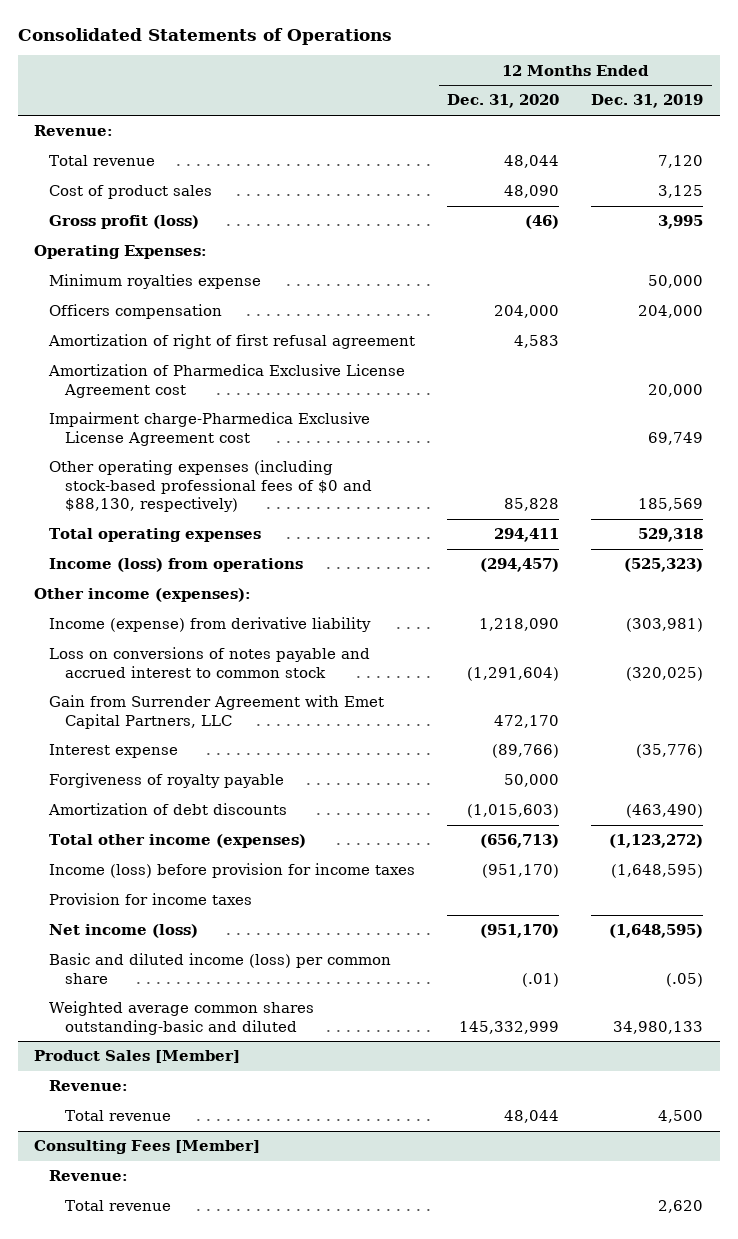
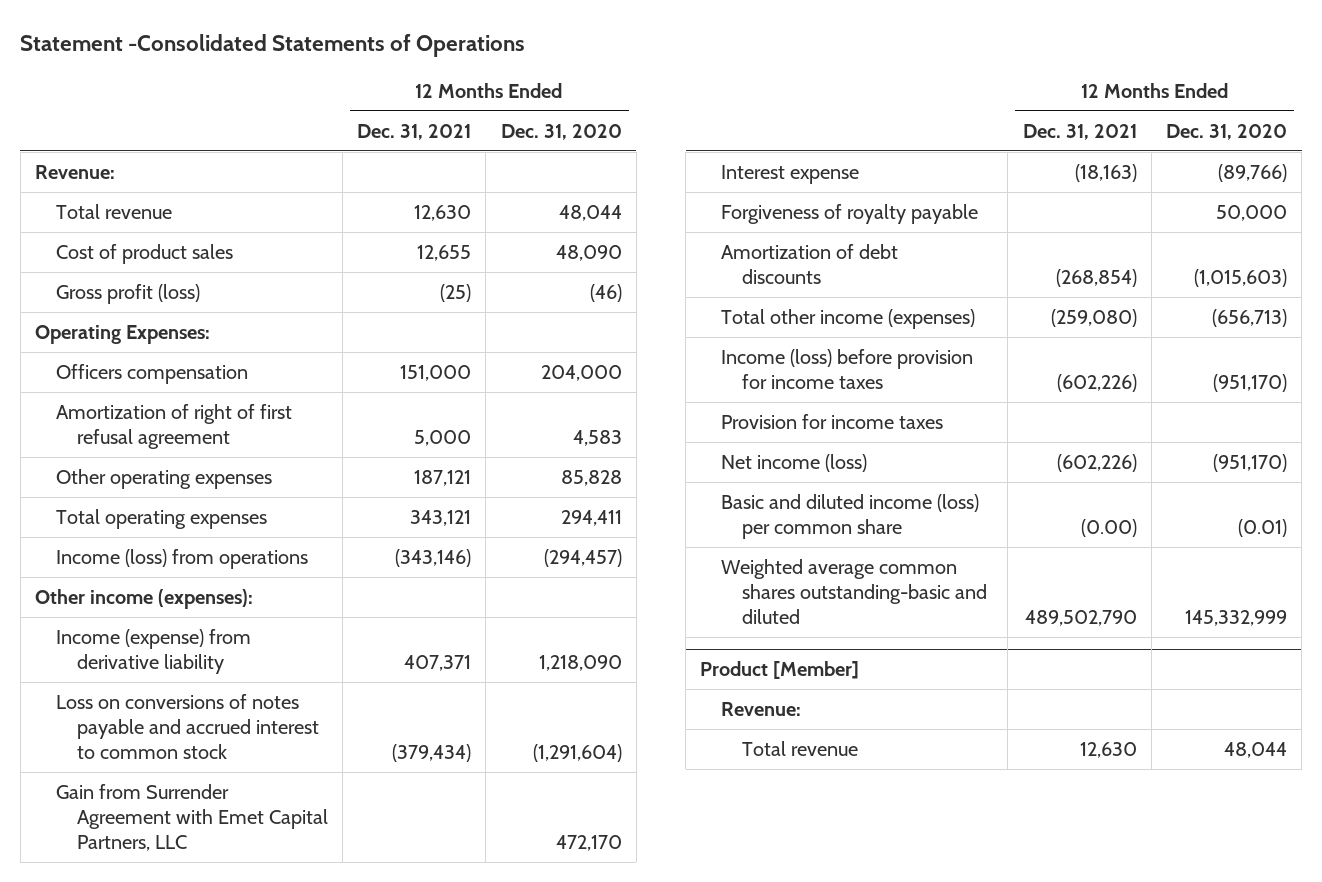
[18,27,393,45] Consolidated Statements of Operations -> [20,33,526,57] Statement -Consolidated Statements of Operations
[591,94,704,109] Dec. 31, 2019 -> none
none -> [357,123,472,140] Dec. 31, 2021
[49,274,262,290] Minimum royalties expense -> none
[48,364,406,398] Amortization of Pharmedica Exclusive License Agreement cost -> none
[49,412,371,446] Impairment charge-Pharmedica Exclusive License Agreement cost -> none
[49,460,372,513] Other operating expenses (including stock-based professional fees of $0 and $88,130, respectively) -> [55,468,272,489] Other operating expenses
[522,972,560,987] (.01) -> [1237,518,1287,537] (0.01)
[34,1050,241,1064] Product Sales [Member] -> [700,661,860,680] Product [Member]
[34,1140,261,1155] Consulting Fees [Member] -> none
[49,1170,129,1182] Revenue: -> none
[64,1200,171,1212] Total revenue -> none

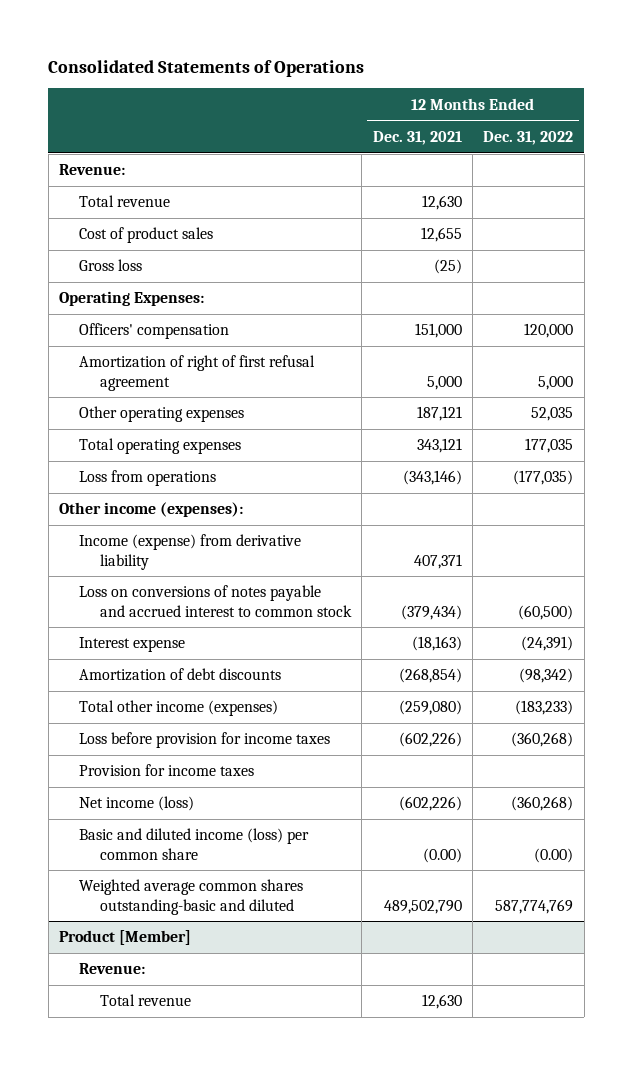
[20,33,526,57] Statement -Consolidated Statements of Operations -> [48,59,365,77] Consolidated Statements of Operations
[500,123,622,140] Dec. 31, 2020 -> none
none -> [483,130,574,145] Dec. 31, 2022
[55,283,200,304] Gross profit (loss) -> [79,259,143,272] Gross loss
[55,363,248,384] Officers compensation -> [79,323,230,340] Officers' compensation
[55,548,308,569] Income (loss) from operations -> [79,470,217,487] Loss from operations
[55,783,328,851] Gain from Surrender Agreement with Emet Capital Partners, LLC -> none
[721,203,979,224] Forgiveness of royalty payable -> none
[721,348,974,389] Income (loss) before provision for income taxes -> [79,732,331,749] Loss before provision for income taxes

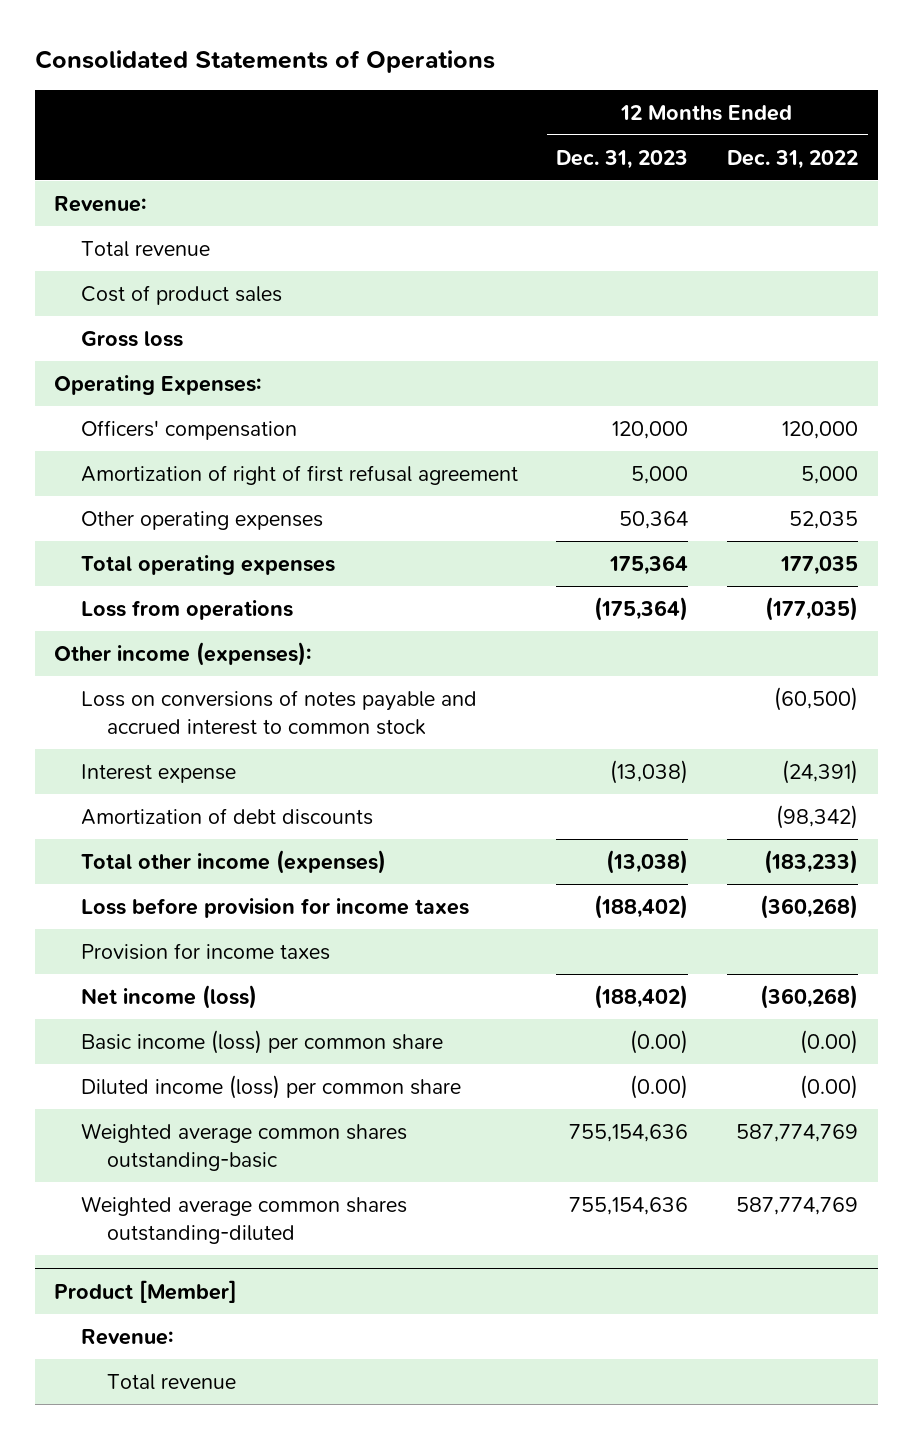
[372,130,462,145] Dec. 31, 2021 -> none
none -> [556,149,689,169] Dec. 31, 2023
[79,534,302,570] Income (expense) from derivative liability -> none
[79,828,310,860] Basic and diluted income (loss) per common share -> [80,1029,443,1054] Basic income (loss) per common share
none -> [80,1074,461,1099] Diluted income (loss) per common share
[79,879,304,915] Weighted average common shares outstanding-basic and diluted -> [80,1122,407,1171] Weighted average common shares outstanding-basic
none -> [80,1195,407,1244] Weighted average common shares outstanding-diluted

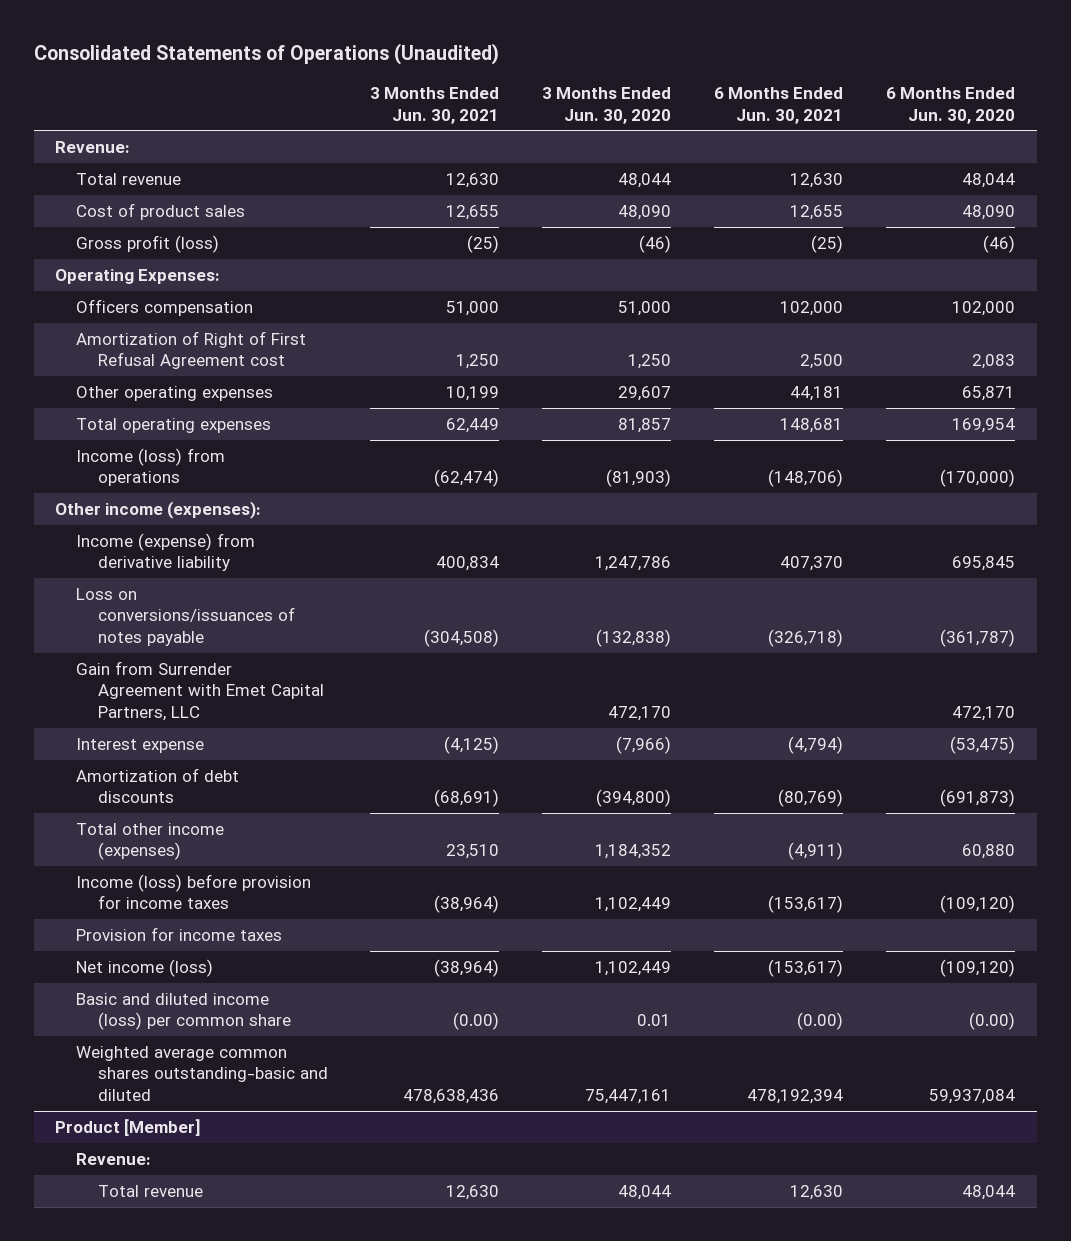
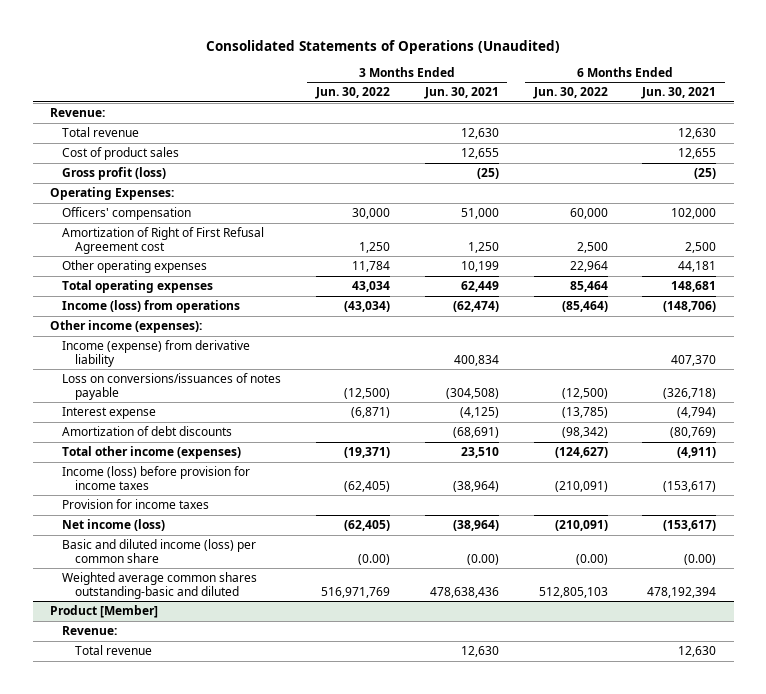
[542,87,672,124] 3 Months Ended Jun. 30, 2020 -> none
[886,87,1016,124] 6 Months Ended Jun. 30, 2020 -> none
none -> [315,87,391,100] Jun. 30, 2022
none -> [532,87,608,100] Jun. 30, 2022
[76,298,254,316] Officers compensation -> [62,207,192,221] Officers' compensation
[76,660,324,722] Gain from Surrender Agreement with Emet Capital Partners, LLC -> none

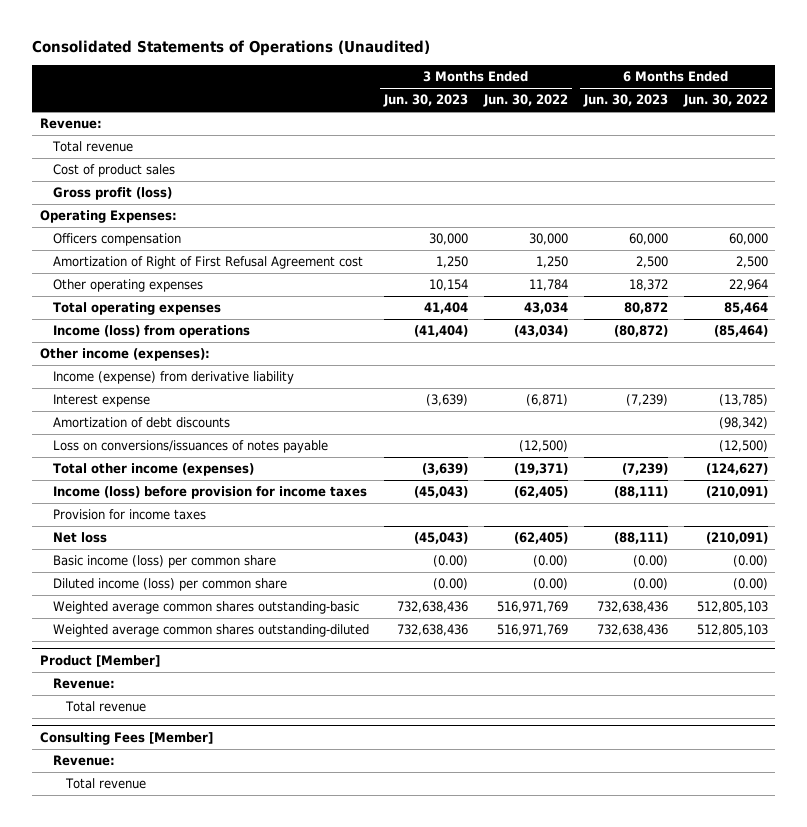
[423,87,499,100] Jun. 30, 2021 -> none
[641,87,717,100] Jun. 30, 2021 -> none
none -> [383,94,469,108] Jun. 30, 2023
none -> [582,94,668,108] Jun. 30, 2023
[62,207,192,221] Officers' compensation -> [52,233,181,247] Officers compensation
[62,373,282,400] Loss on conversions/issuances of notes payable -> [52,440,328,454] Loss on conversions/issuances of notes payable
[62,519,166,532] Net income (loss) -> [52,532,107,544] Net loss
[62,539,257,563] Basic and diluted income (loss) per common share -> [52,555,276,569] Basic income (loss) per common share
none -> [52,578,287,592] Diluted income (loss) per common share
[62,572,258,599] Weighted average common shares outstanding-basic and diluted -> [52,601,359,615] Weighted average common shares outstanding-basic
none -> [52,624,369,638] Weighted average common shares outstanding-diluted
none -> [39,732,213,746] Consulting Fees [Member]
none -> [52,755,115,767] Revenue:
none -> [64,778,146,790] Total revenue

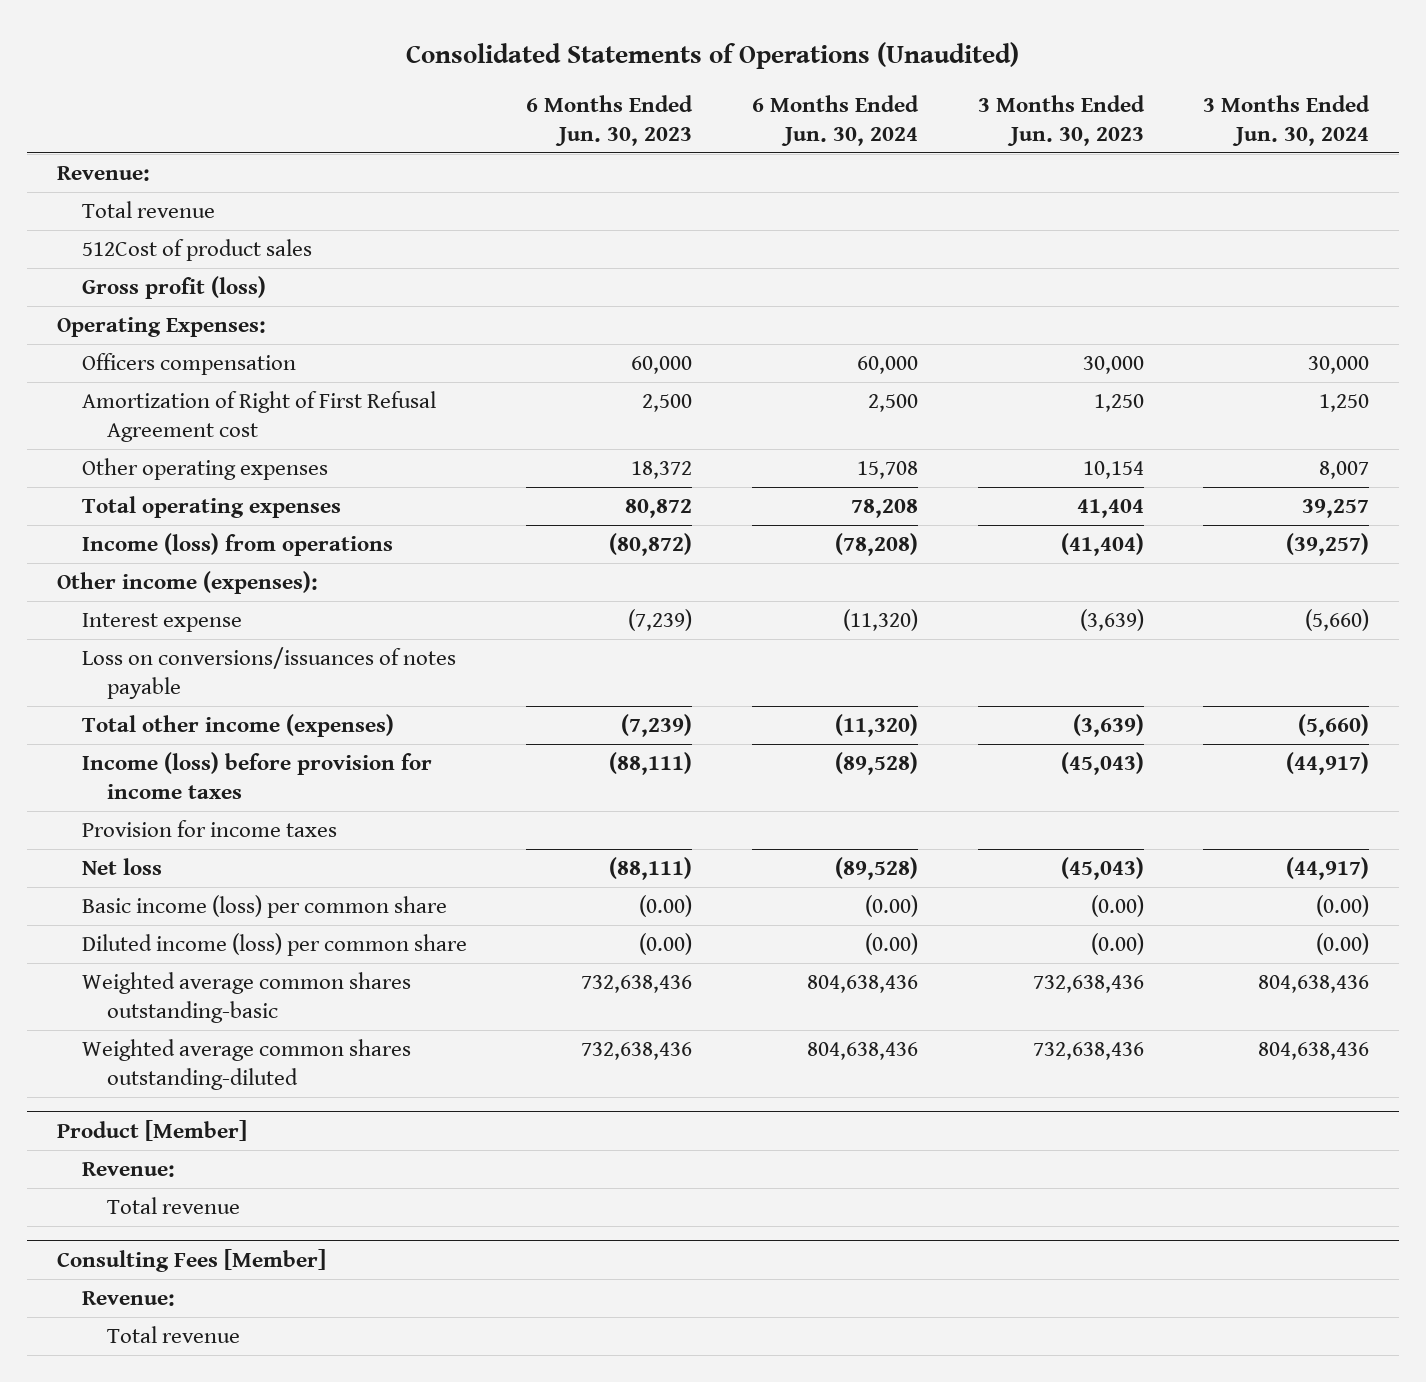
[483,94,569,108] Jun. 30, 2022 -> none
[682,94,768,108] Jun. 30, 2022 -> none
none -> [751,95,919,147] 6 Months Ended Jun. 30, 2024
none -> [1203,95,1371,147] 3 Months Ended Jun. 30, 2024
[52,164,175,178] Cost of product sales -> [81,239,312,262] 512Cost of product sales
[52,371,294,385] Income (expense) from derivative liability -> none
[52,417,230,429] Amortization of debt discounts -> none

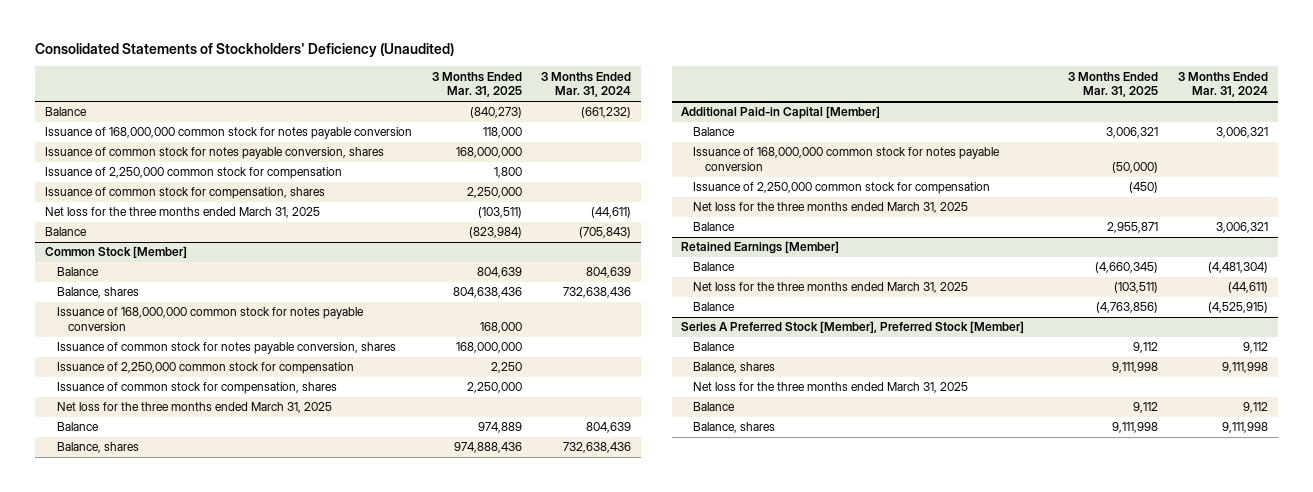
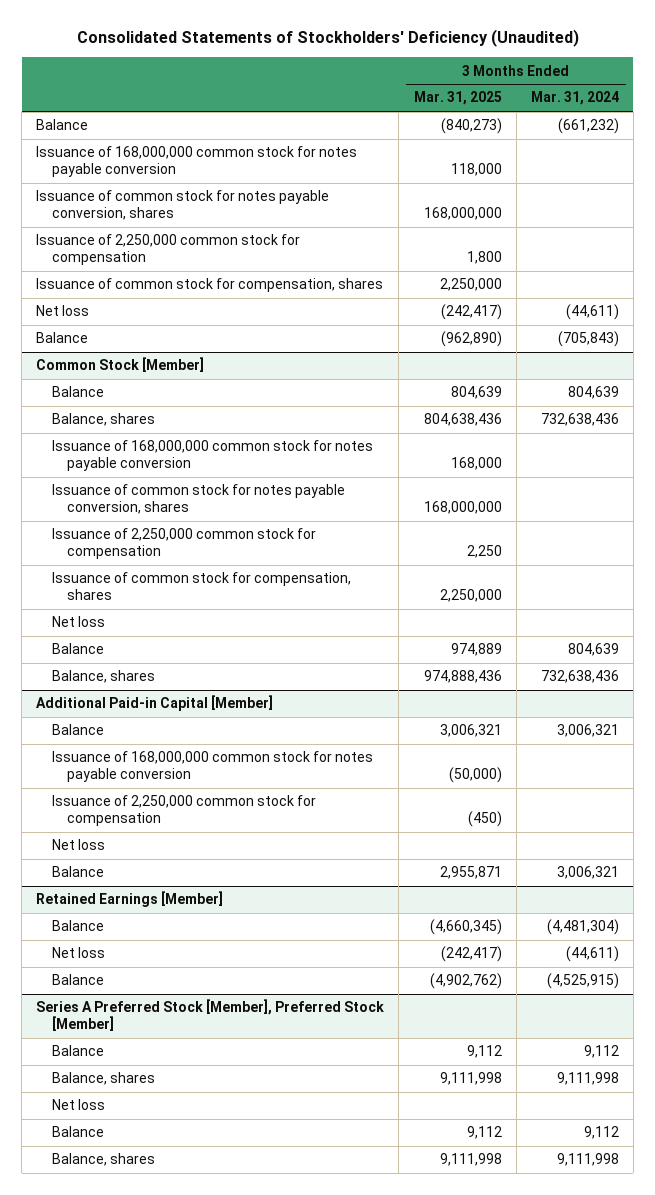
[44,207,320,219] Net loss for the three months ended March 31, 2025 -> [36,305,90,317] Net loss
[477,207,522,219] (103,511) -> [440,304,502,321] (242,417)
[468,227,522,239] (823,984) -> [440,331,502,348] (962,890)
[56,402,332,414] Net loss for the three months ended March 31, 2025 -> [51,616,105,628] Net loss
[693,202,969,214] Net loss for the three months ended March 31, 2025 -> [51,839,105,851] Net loss
[693,282,969,294] Net loss for the three months ended March 31, 2025 -> [51,947,105,959] Net loss
[1114,282,1159,294] (103,511) -> [440,946,502,963] (242,417)
[1096,302,1159,314] (4,763,856) -> [429,973,502,990] (4,902,762)
[693,382,969,394] Net loss for the three months ended March 31, 2025 -> [51,1099,105,1111] Net loss

